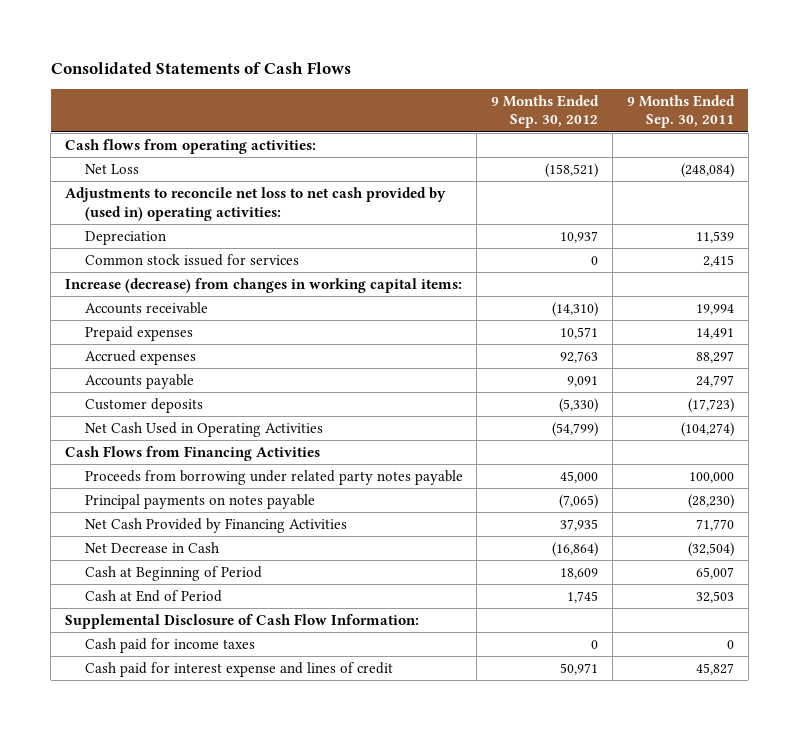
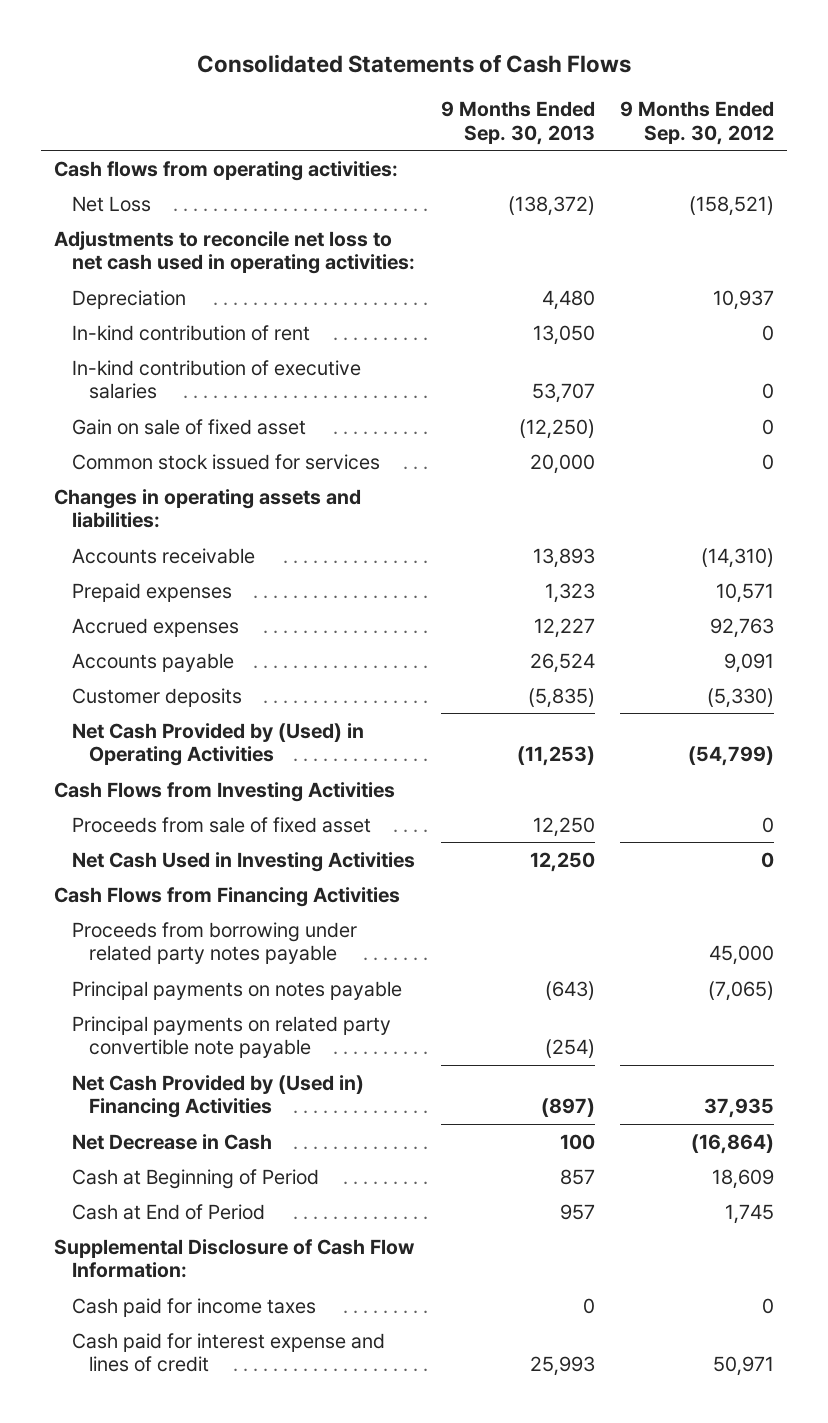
[626,94,735,129] 9 Months Ended Sep. 30, 2011 -> none
none -> [440,101,595,145] 9 Months Ended Sep. 30, 2013
[65,186,447,221] Adjustments to reconcile net loss to net cash provided by (used in) operating activities: -> [53,230,415,275] Adjustments to reconcile net loss to net cash used in operating activities:
none -> [71,324,310,341] In-kind contribution of rent
none -> [71,359,361,400] In-kind contribution of executive salaries
none -> [71,418,306,435] Gain on sale of fixed asset
[65,277,463,293] Increase (decrease) from changes in working capital items: -> [53,488,361,529] Changes in operating assets and liabilities:
[84,421,323,437] Net Cash Used in Operating Activities -> [71,722,364,767] Net Cash Provided by (Used) in Operating Activities
none -> [53,781,395,802] Cash Flows from Investing Activities
none -> [71,816,371,833] Proceeds from sale of fixed asset
none -> [71,851,415,872] Net Cash Used in Investing Activities
none -> [71,1015,391,1059] Principal payments on related party convertible note payable
[84,517,347,533] Net Cash Provided by Financing Activities -> [71,1074,364,1119] Net Cash Provided by (Used in) Financing Activities

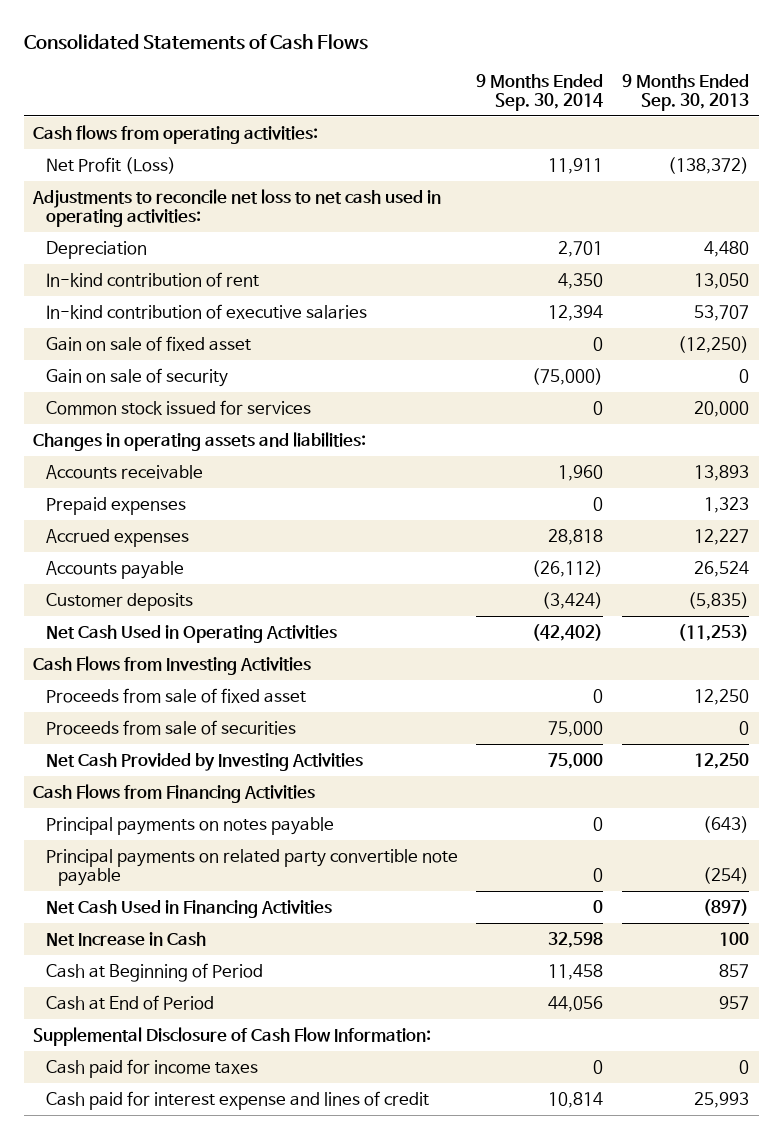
[620,101,775,145] 9 Months Ended Sep. 30, 2012 -> none
none -> [476,74,604,111] 9 Months Ended Sep. 30, 2014
[71,195,151,212] Net Loss -> [45,156,176,174] Net Profit (Loss)
none -> [45,367,228,387] Gain on sale of security
[71,722,364,767] Net Cash Provided by (Used) in Operating Activities -> [45,624,337,643] Net Cash Used in Operating Activities
none -> [45,719,296,735] Proceeds from sale of securities
[71,851,415,872] Net Cash Used in Investing Activities -> [45,752,363,771] Net Cash Provided by Investing Activities
[71,921,357,965] Proceeds from borrowing under related party notes payable -> none
[71,1074,364,1119] Net Cash Provided by (Used in) Financing Activities -> [45,899,332,918] Net Cash Used in Financing Activities
[71,1133,272,1150] Net Decrease in Cash -> [45,931,206,946] Net Increase in Cash

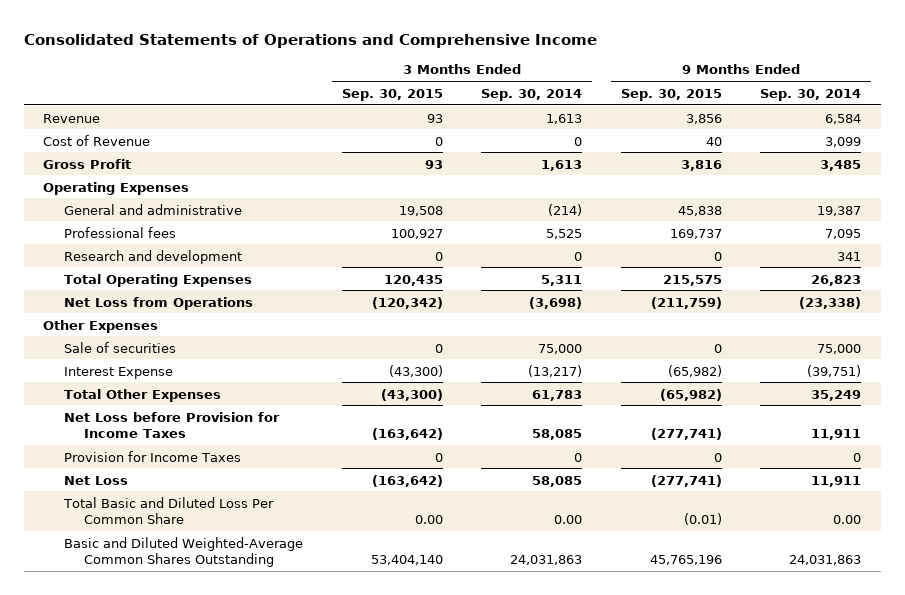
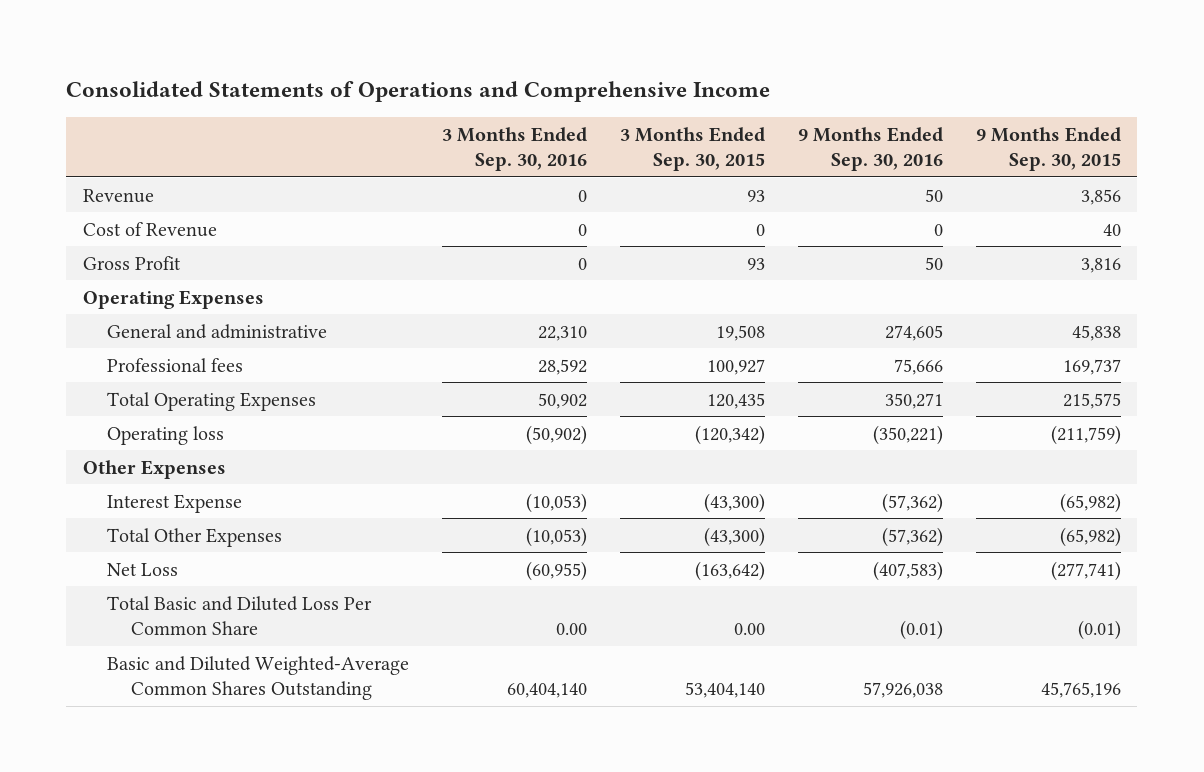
[481,88,583,101] Sep. 30, 2014 -> none
[760,88,862,101] Sep. 30, 2014 -> none
none -> [441,126,587,171] 3 Months Ended Sep. 30, 2016
none -> [797,126,943,171] 9 Months Ended Sep. 30, 2016
[63,249,242,264] Research and development -> none
[63,296,253,310] Net Loss from Operations -> [107,425,225,445] Operating loss
[63,341,176,353] Sale of securities -> none
[63,411,280,439] Net Loss before Provision for Income Taxes -> none
[63,450,241,462] Provision for Income Taxes -> none

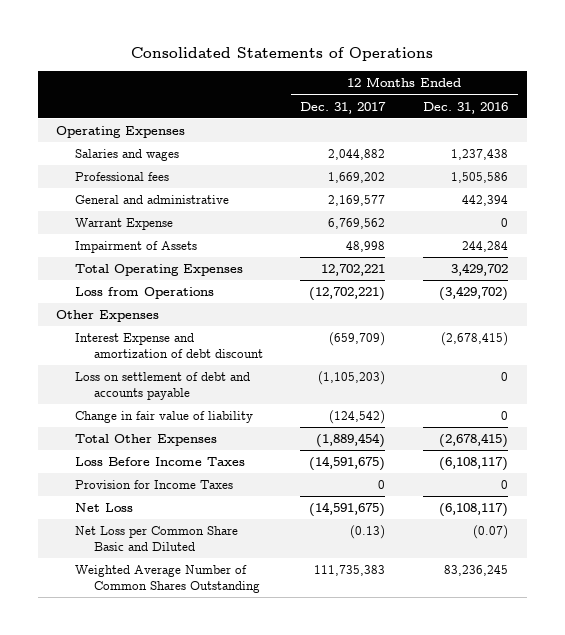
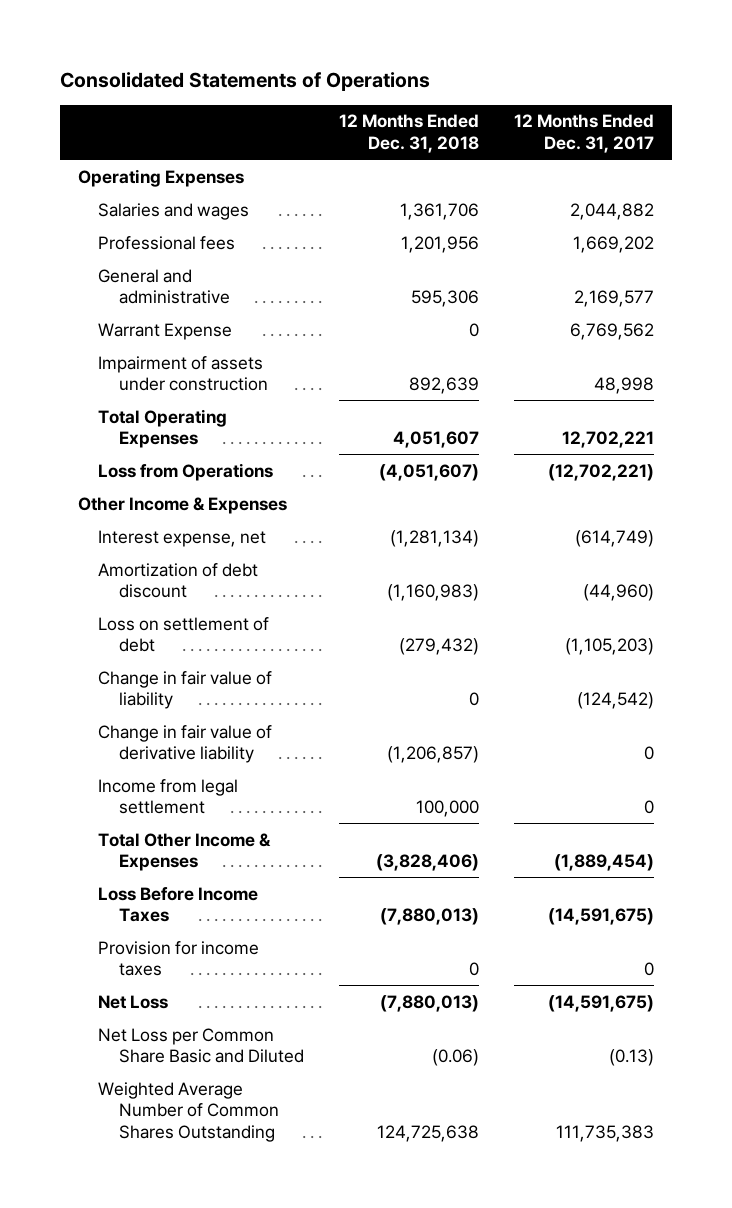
[423,101,509,114] Dec. 31, 2016 -> none
none -> [339,114,480,153] 12 Months Ended Dec. 31, 2018
[75,241,198,254] Impairment of Assets -> [98,355,269,392] Impairment of assets under construction
[56,310,160,323] Other Expenses -> [77,496,287,514] Other Income & Expenses
[75,333,263,358] Interest Expense and amortization of debt discount -> [98,529,267,547] Interest expense, net
[329,332,386,347] (659,709) -> [575,529,655,547] (614,749)
none -> [98,562,259,599] Amortization of debt discount
[75,372,251,400] Loss on settlement of debt and accounts payable -> [98,616,270,653] Loss on settlement of debt
none -> [98,724,273,764] Change in fair value of derivative liability
none -> [98,778,239,815] Income from legal settlement
[75,434,218,447] Total Other Expenses -> [98,832,272,872] Total Other Income & Expenses
[75,480,234,490] Provision for Income Taxes -> [98,940,260,977] Provision for income taxes

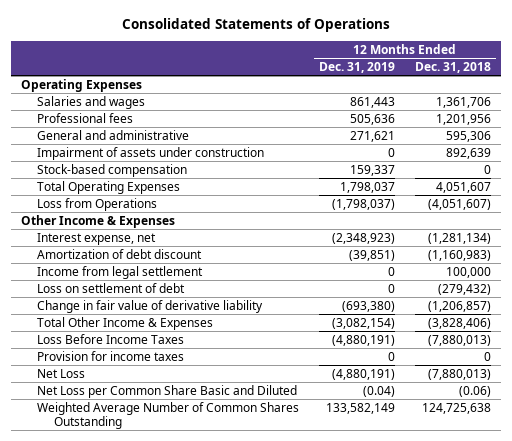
[514,114,655,153] 12 Months Ended Dec. 31, 2017 -> none
none -> [319,62,396,74] Dec. 31, 2019
[98,322,233,340] Warrant Expense -> none
none -> [37,163,188,177] Stock-based compensation
[98,778,239,815] Income from legal settlement -> [37,265,204,279] Income from legal settlement
[98,670,273,710] Change in fair value of liability -> none

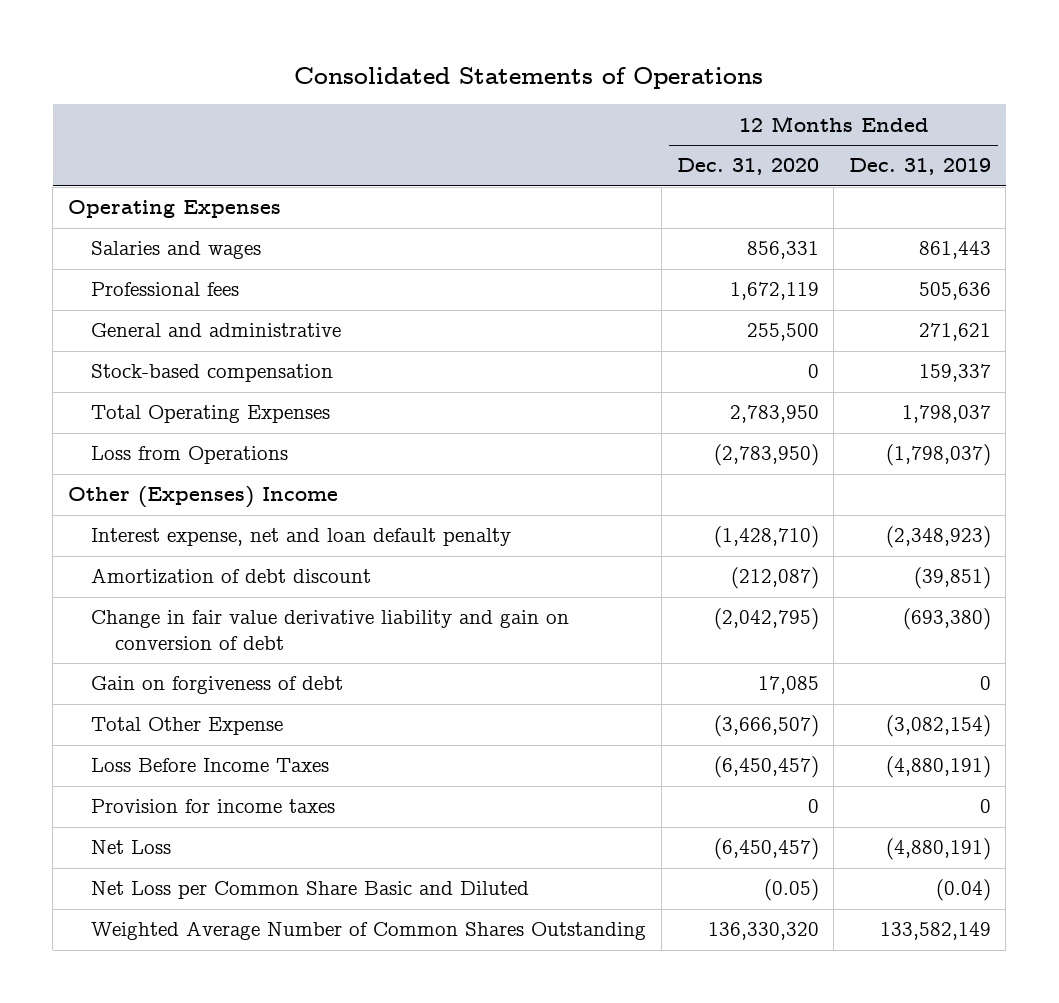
[414,62,491,74] Dec. 31, 2018 -> none
none -> [676,158,819,176] Dec. 31, 2020
[37,146,265,160] Impairment of assets under construction -> none
[20,214,175,228] Other Income & Expenses -> [67,486,338,509] Other (Expenses) Income
[37,232,157,245] Interest expense, net -> [91,528,512,547] Interest expense, net and loan default penalty
[37,265,204,279] Income from legal settlement -> none
[37,282,186,293] Loss on settlement of debt -> none
[37,299,264,313] Change in fair value of derivative liability -> [91,610,570,650] Change in fair value derivative liability and gain on conversion of debt
none -> [91,676,344,695] Gain on forgiveness of debt
[37,316,214,330] Total Other Income & Expenses -> [91,717,284,736] Total Other Expense

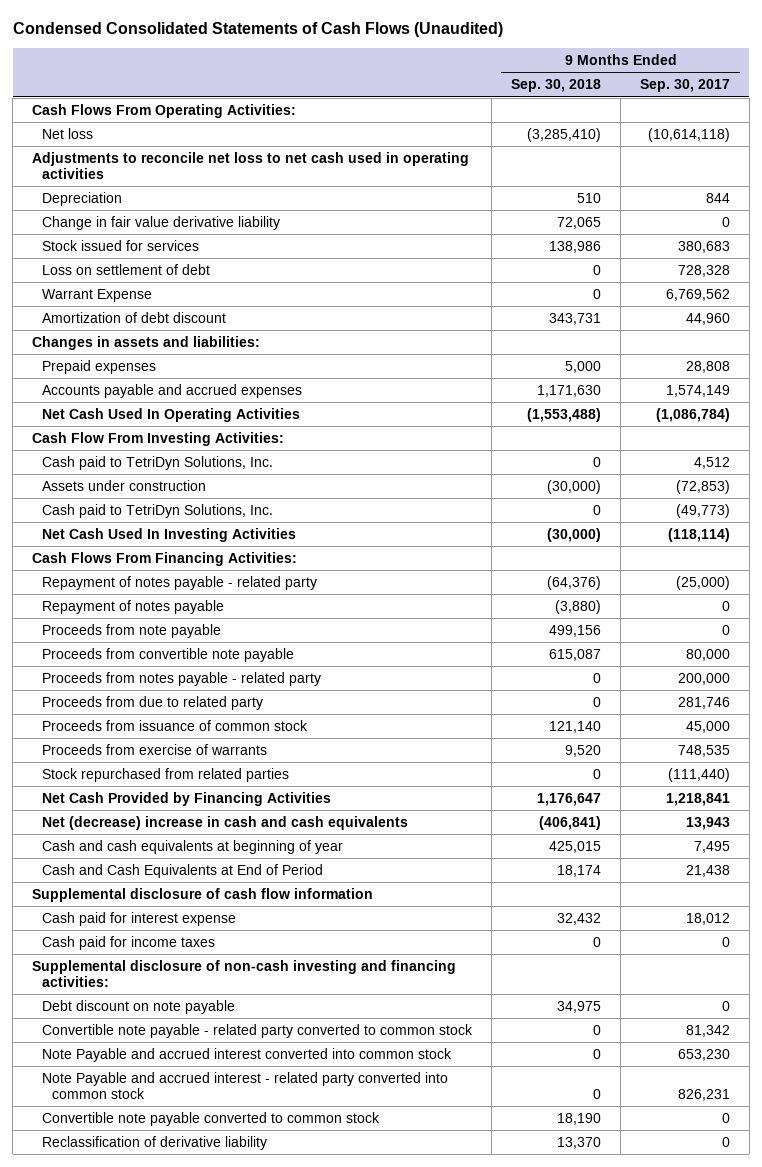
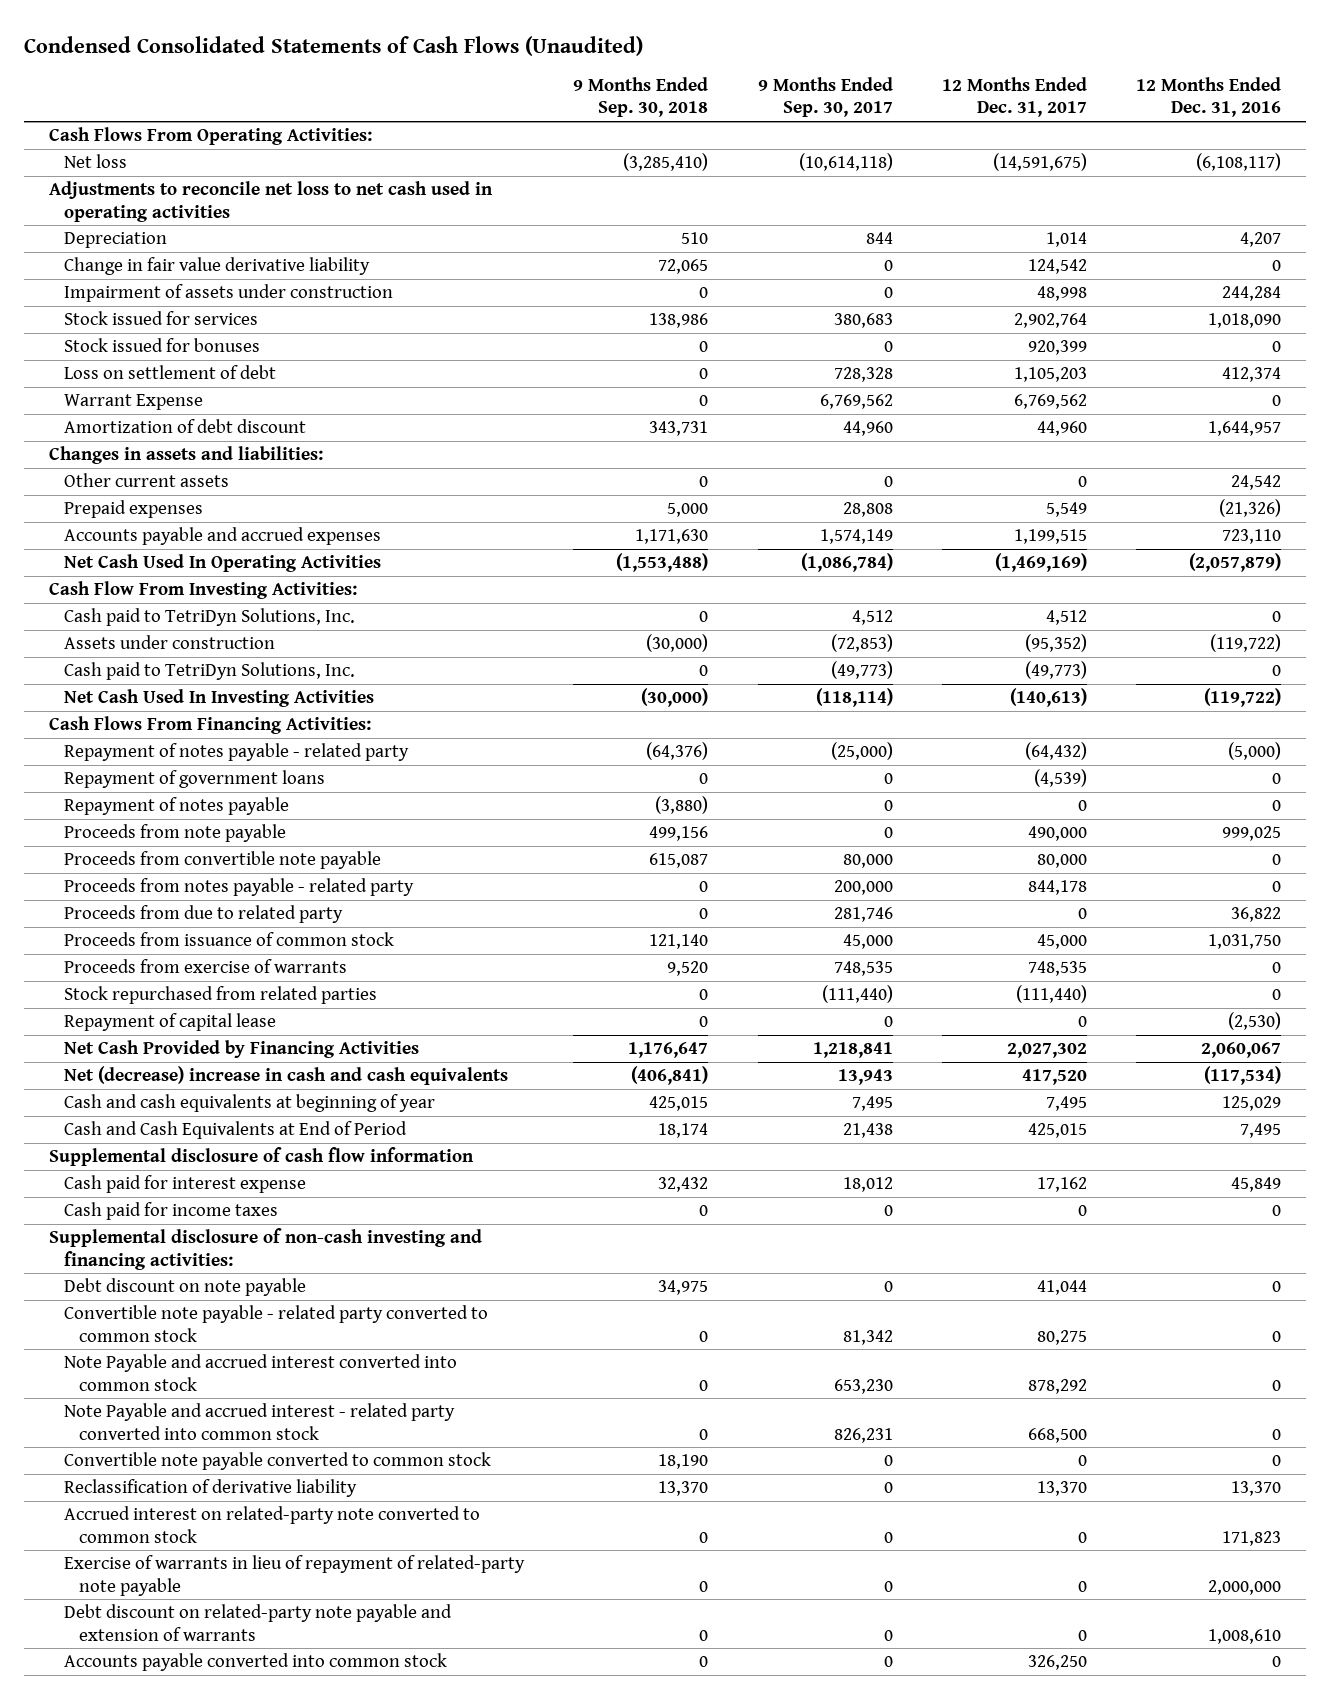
none -> [941,77,1087,118] 12 Months Ended Dec. 31, 2017
none -> [1135,77,1281,118] 12 Months Ended Dec. 31, 2016
none -> [64,284,394,303] Impairment of assets under construction
none -> [64,338,261,353] Stock issued for bonuses
none -> [64,473,230,488] Other current assets
none -> [64,770,326,789] Repayment of government loans
none -> [64,1013,277,1032] Repayment of capital lease
none -> [64,1506,481,1543] Accrued interest on related-party note converted to common stock
none -> [64,1555,526,1596] Exercise of warrants in lieu of repayment of related-party note payable
none -> [64,1604,453,1641] Debt discount on related-party note payable and extension of warrants
none -> [64,1653,448,1672] Accounts payable converted into common stock

